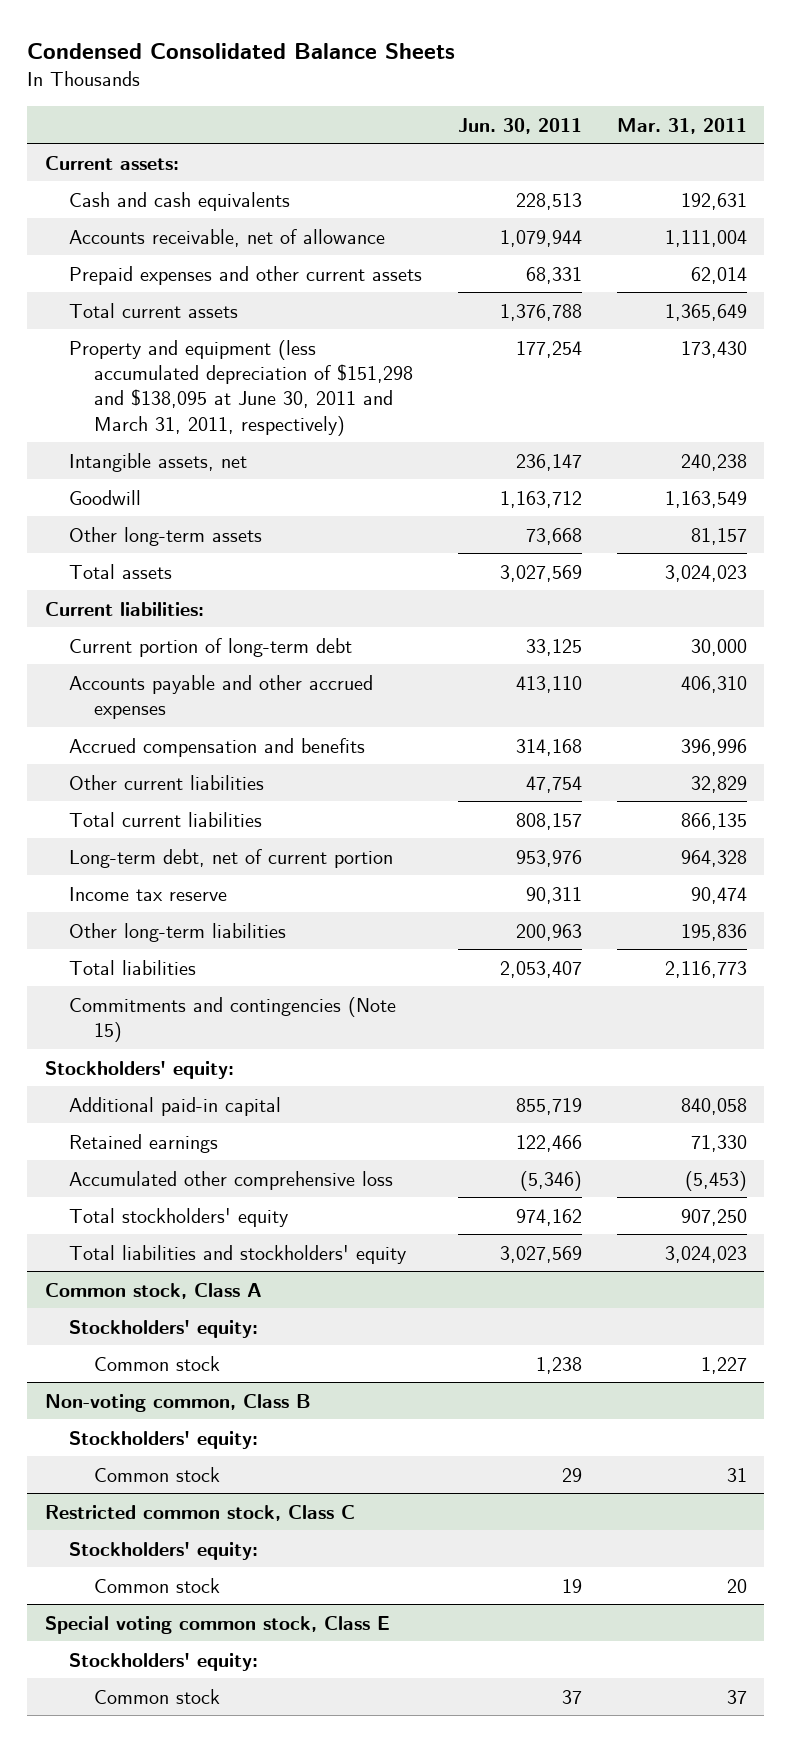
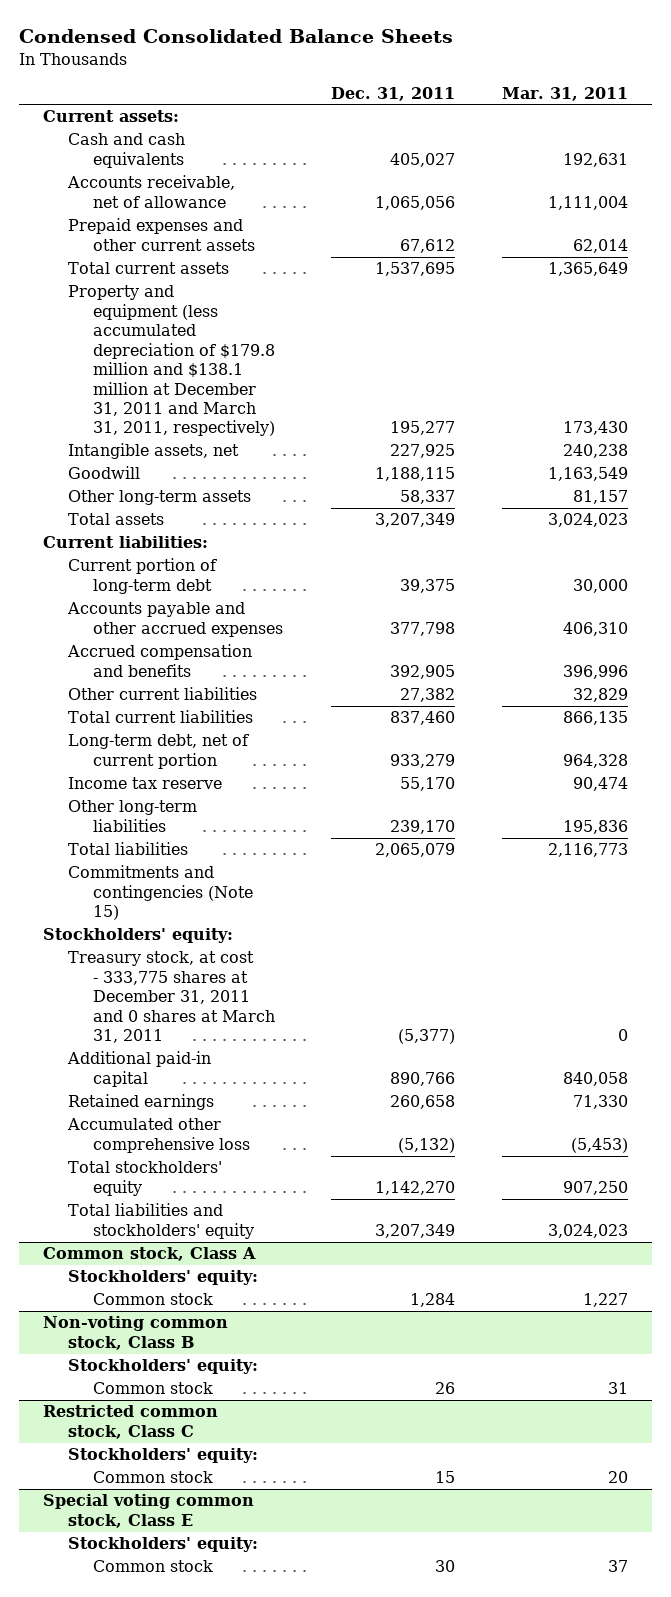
[457,117,582,134] Jun. 30, 2011 -> none
none -> [330,86,455,101] Dec. 31, 2011
[69,339,413,436] Property and equipment (less accumulated depreciation of $151,298 and $138,095 at June 30, 2011 and March 31, 2011, respectively) -> [67,285,276,437] Property and equipment (less accumulated depreciation of $179.8 million and $138.1 million at December 31, 2011 and March 31, 2011, respectively)
none -> [67,951,276,1044] Treasury stock, at cost - 333,775 shares at December 31, 2011 and 0 shares at March 31, 2011
[45,1393,312,1412] Non-voting common, Class B -> [42,1316,228,1350] Non-voting common stock, Class B

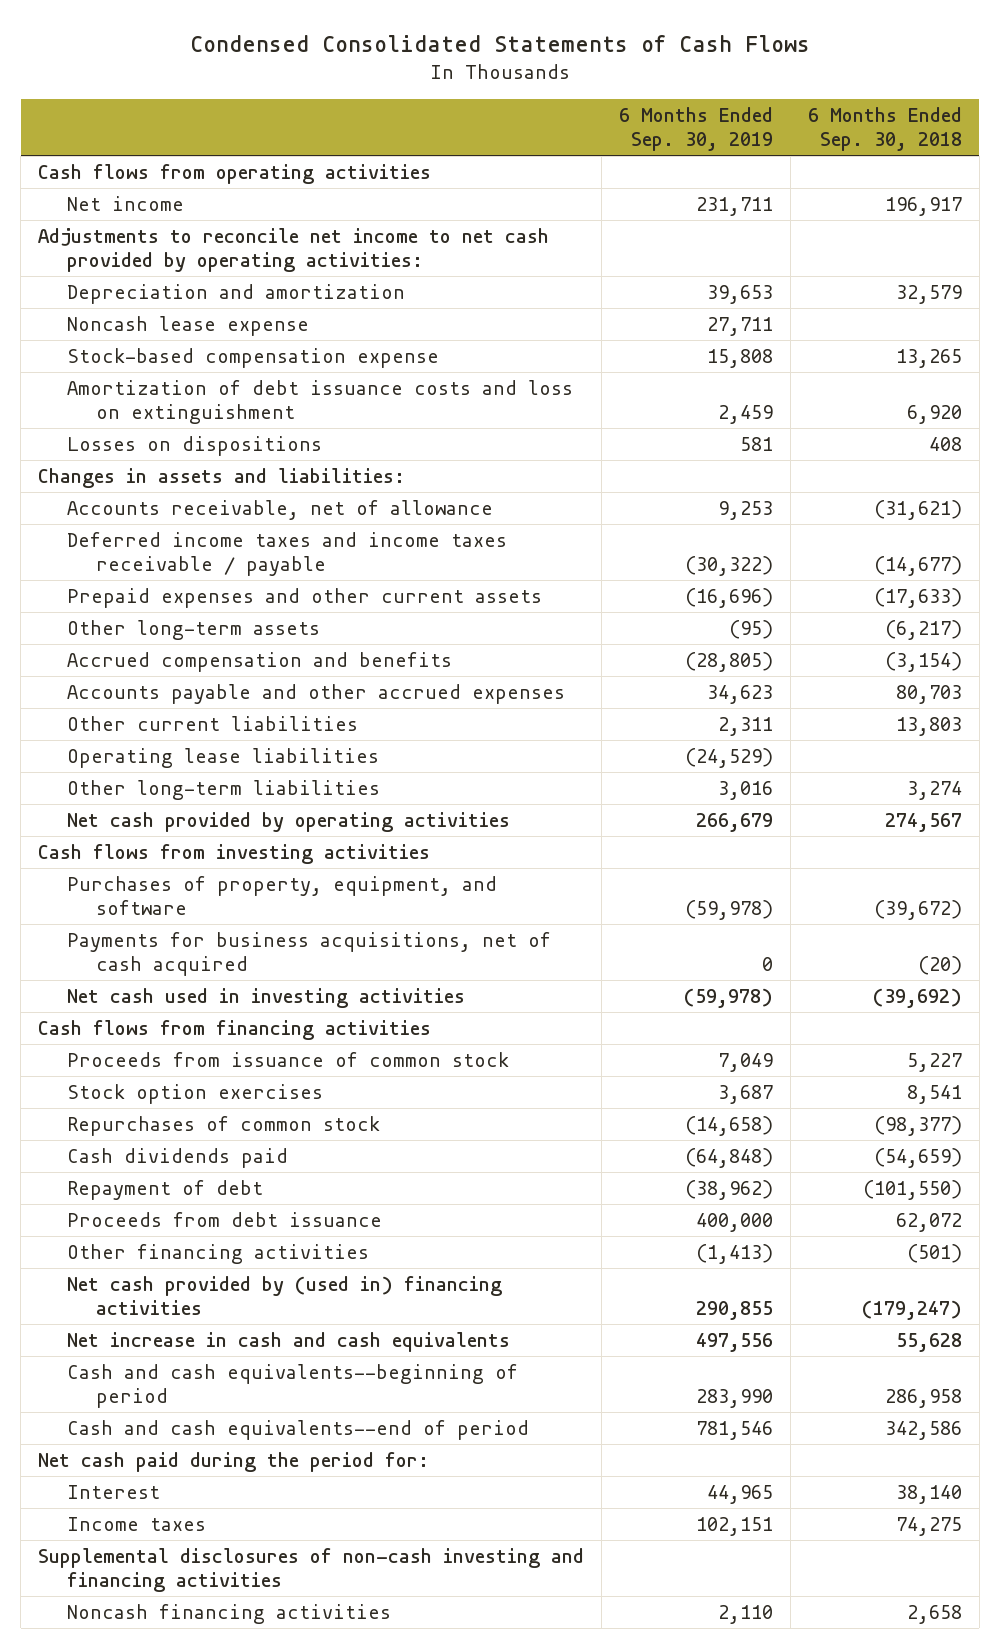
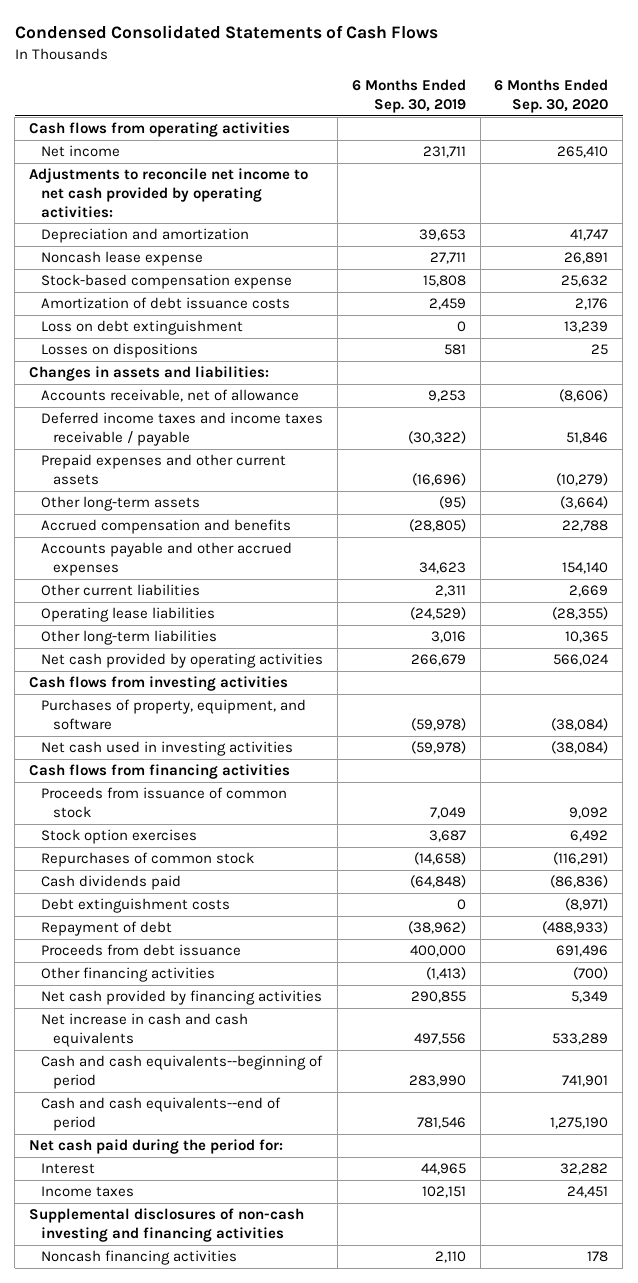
[807,106,962,152] 6 Months Ended Sep. 30, 2018 -> none
none -> [494,79,609,114] 6 Months Ended Sep. 30, 2020
[66,379,573,425] Amortization of debt issuance costs and loss on extinguishment -> [41,297,291,310] Amortization of debt issuance costs
none -> [41,320,244,336] Loss on debt extinguishment
[66,931,551,977] Payments for business acquisitions, net of cash acquired -> none
none -> [41,898,231,914] Debt extinguishment costs
[66,1275,502,1316] Net cash provided by (used in) financing activities -> [41,990,323,1006] Net cash provided by financing activities

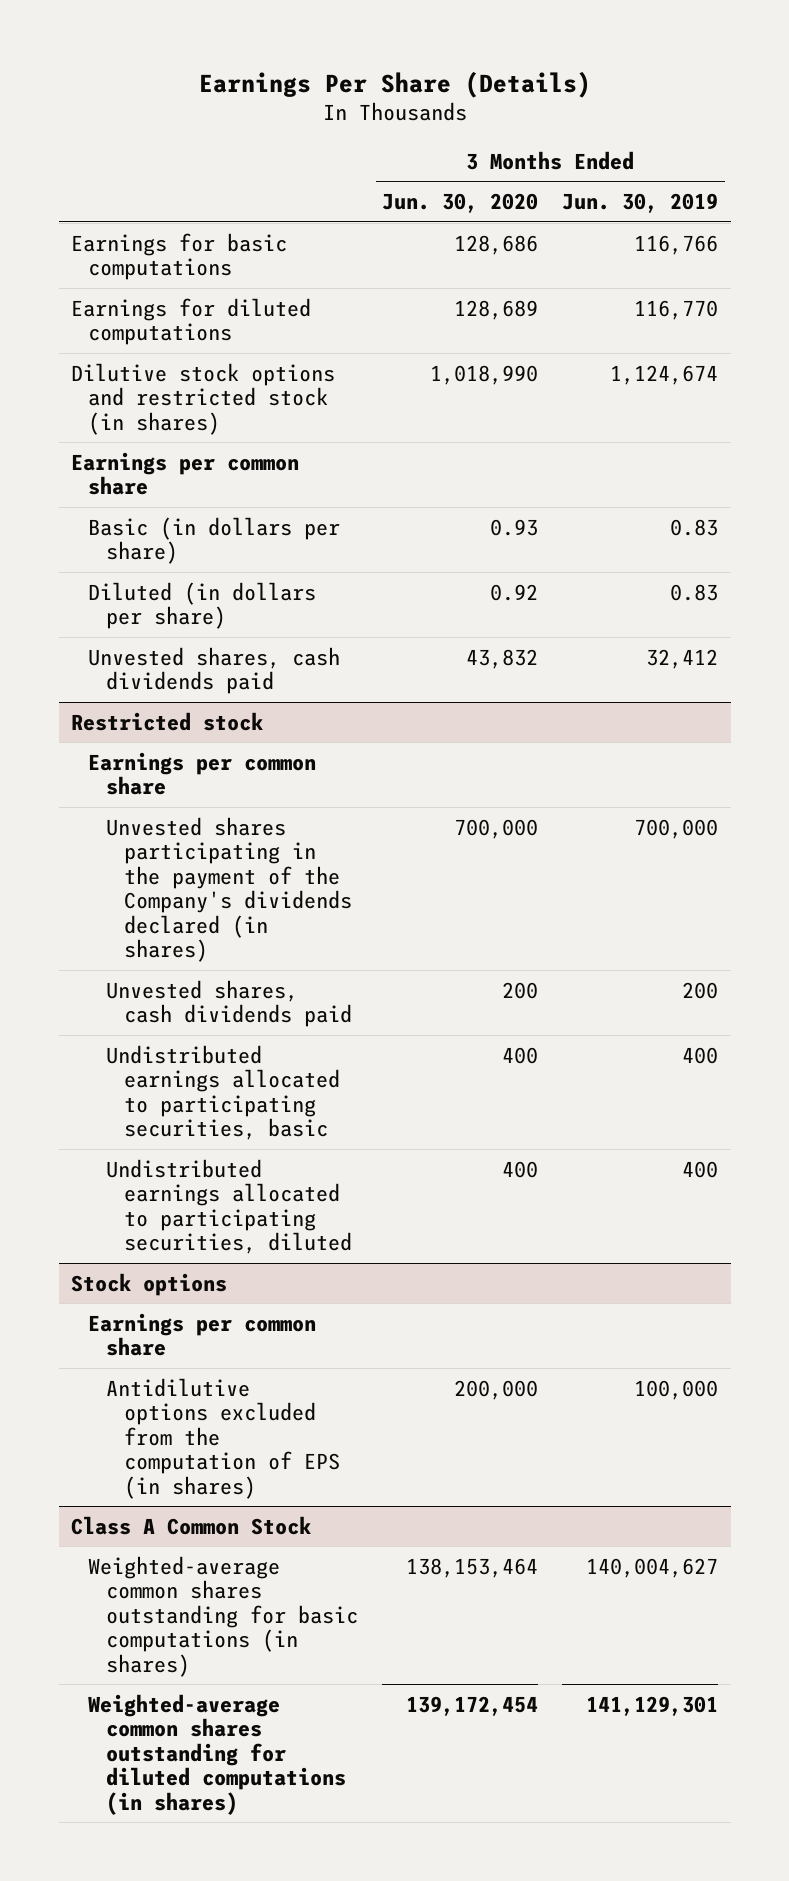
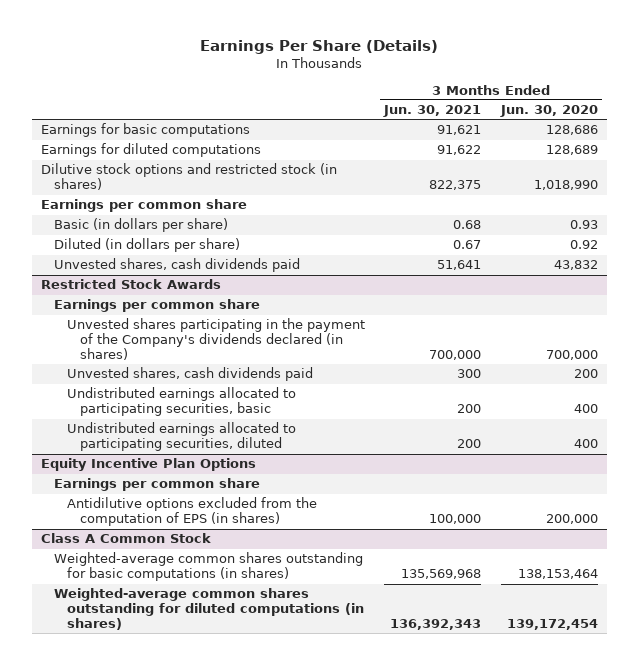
[562,193,719,214] Jun. 30, 2019 -> none
none -> [383,105,482,118] Jun. 30, 2021
[70,711,263,731] Restricted stock -> [41,279,222,290] Restricted Stock Awards
[70,1272,227,1296] Stock options -> [41,458,257,472] Equity Incentive Plan Options

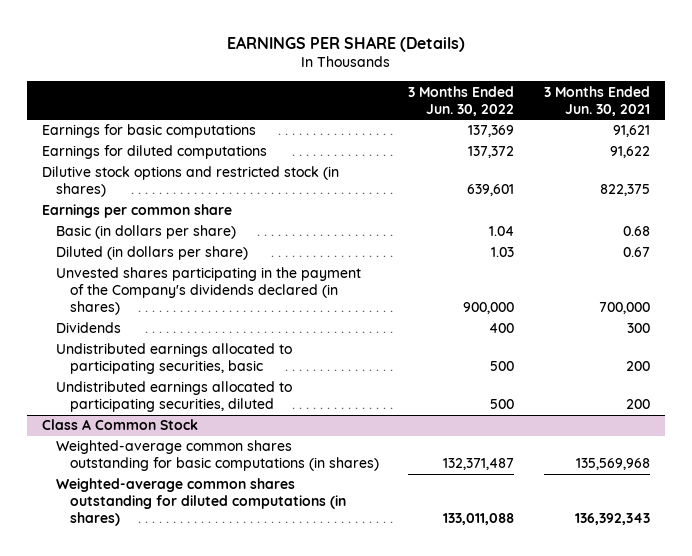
[200,40,439,55] Earnings Per Share (Details) -> [226,35,465,52] EARNINGS PER SHARE (Details)
[499,105,598,118] Jun. 30, 2020 -> none
none -> [408,85,515,116] 3 Months Ended Jun. 30, 2022
[54,258,301,273] Unvested shares, cash dividends paid -> none
[41,279,222,290] Restricted Stock Awards -> none
[54,299,261,313] Earnings per common share -> none
[67,367,314,382] Unvested shares, cash dividends paid -> none
none -> [55,322,121,334] Dividends
[41,458,257,472] Equity Incentive Plan Options -> none
[54,478,261,492] Earnings per common share -> none
[67,497,318,527] Antidilutive options excluded from the computation of EPS (in shares) -> none

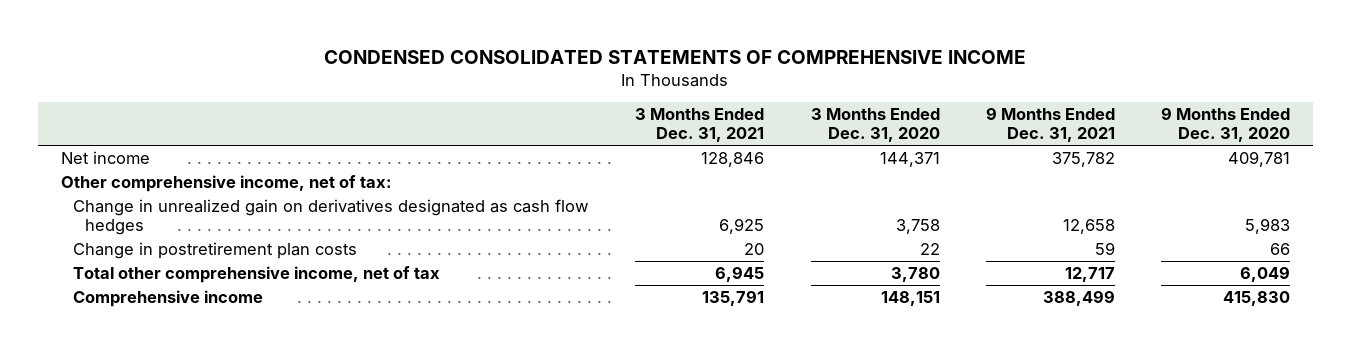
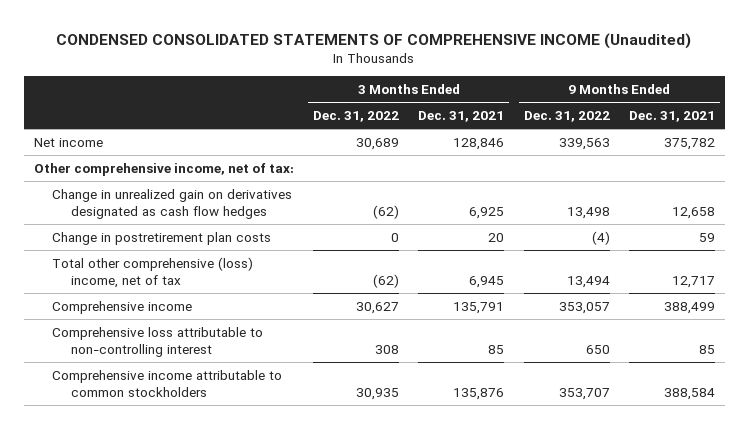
[324,49,1027,64] CONDENSED CONSOLIDATED STATEMENTS OF COMPREHENSIVE INCOME -> [56,32,692,49] CONDENSED CONSOLIDATED STATEMENTS OF COMPREHENSIVE INCOME (Unaudited)
[810,108,940,143] 3 Months Ended Dec. 31, 2020 -> none
[1160,107,1290,143] 9 Months Ended Dec. 31, 2020 -> none
none -> [313,110,400,122] Dec. 31, 2022
none -> [523,110,610,122] Dec. 31, 2022
[73,265,441,283] Total other comprehensive income, net of tax -> [52,256,254,288] Total other comprehensive (loss) income, net of tax
none -> [52,326,264,357] Comprehensive loss attributable to non-controlling interest
none -> [52,369,283,397] Comprehensive income attributable to common stockholders

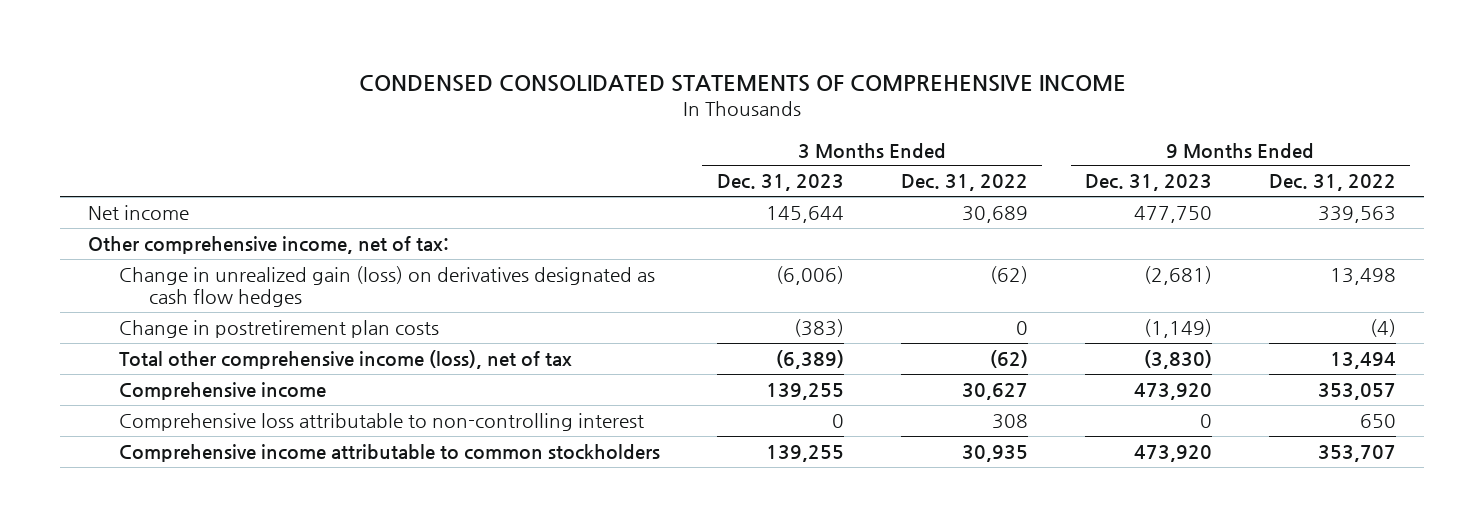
[56,32,692,49] CONDENSED CONSOLIDATED STATEMENTS OF COMPREHENSIVE INCOME (Unaudited) -> [359,74,1127,92] CONDENSED CONSOLIDATED STATEMENTS OF COMPREHENSIVE INCOME
[418,110,505,122] Dec. 31, 2021 -> none
[628,110,715,122] Dec. 31, 2021 -> none
none -> [716,174,844,192] Dec. 31, 2023
none -> [1084,174,1212,192] Dec. 31, 2023
[52,188,293,219] Change in unrealized gain on derivatives designated as cash flow hedges -> [118,266,655,308] Change in unrealized gain (loss) on derivatives designated as cash flow hedges
[52,256,254,288] Total other comprehensive (loss) income, net of tax -> [118,350,572,370] Total other comprehensive income (loss), net of tax

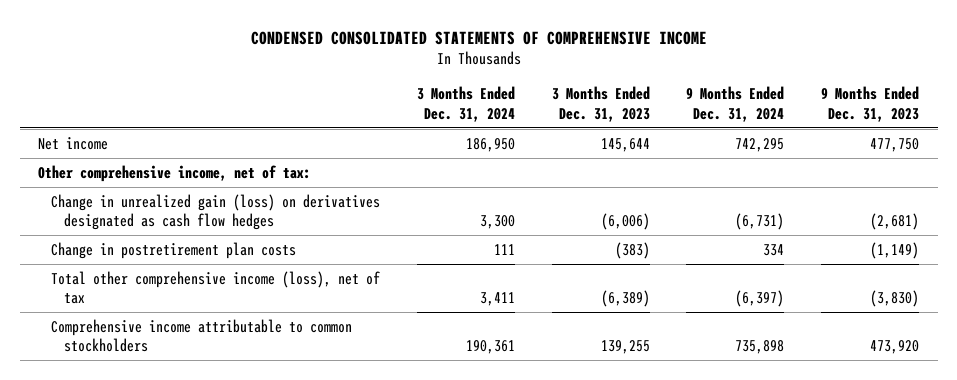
[900,174,1028,192] Dec. 31, 2022 -> none
[1268,174,1396,192] Dec. 31, 2022 -> none
none -> [416,86,515,122] 3 Months Ended Dec. 31, 2024
none -> [686,86,785,122] 9 Months Ended Dec. 31, 2024
[118,382,326,401] Comprehensive income -> none
[118,413,644,432] Comprehensive loss attributable to non-controlling interest -> none

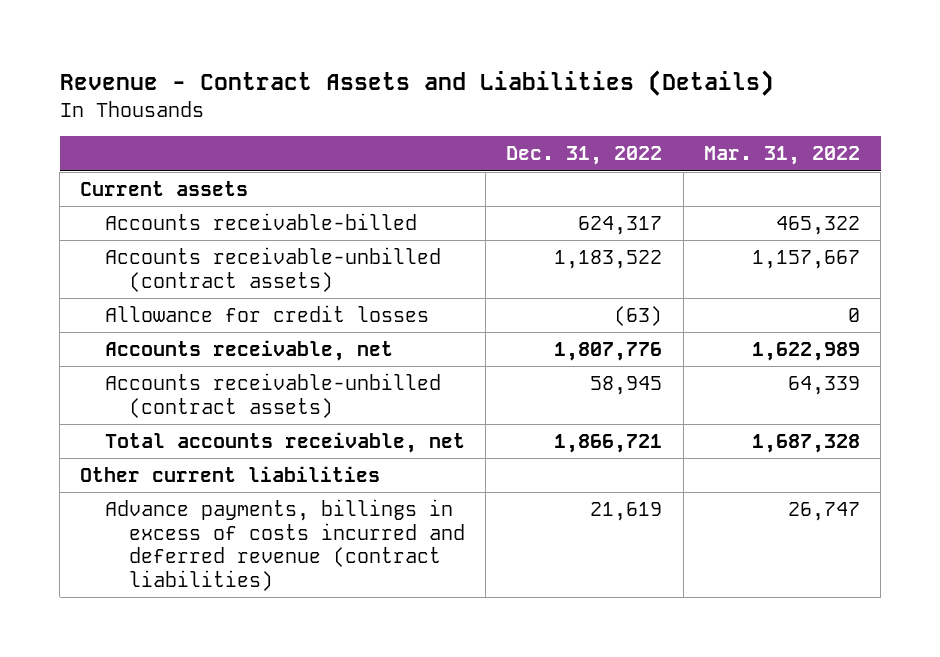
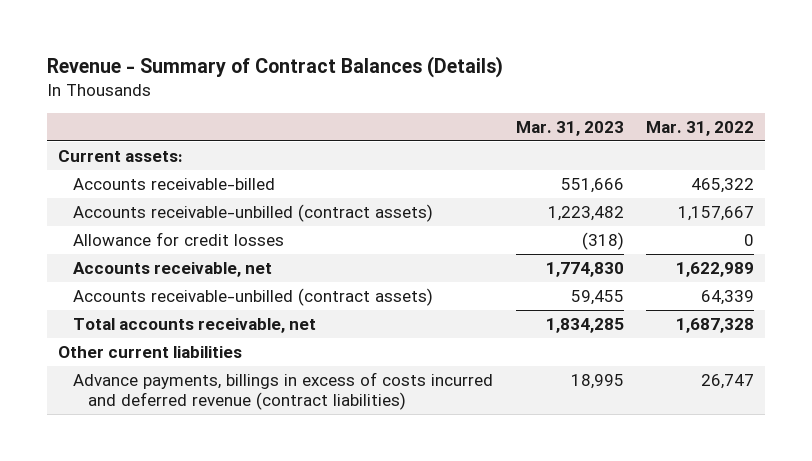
[59,70,774,97] Revenue - Contract Assets and Liabilities (Details) -> [47,56,504,79] Revenue - Summary of Contract Balances (Details)
[506,146,663,166] Dec. 31, 2022 -> none
none -> [515,120,624,136] Mar. 31, 2023
[80,181,249,197] Current assets -> [58,150,184,163] Current assets:

